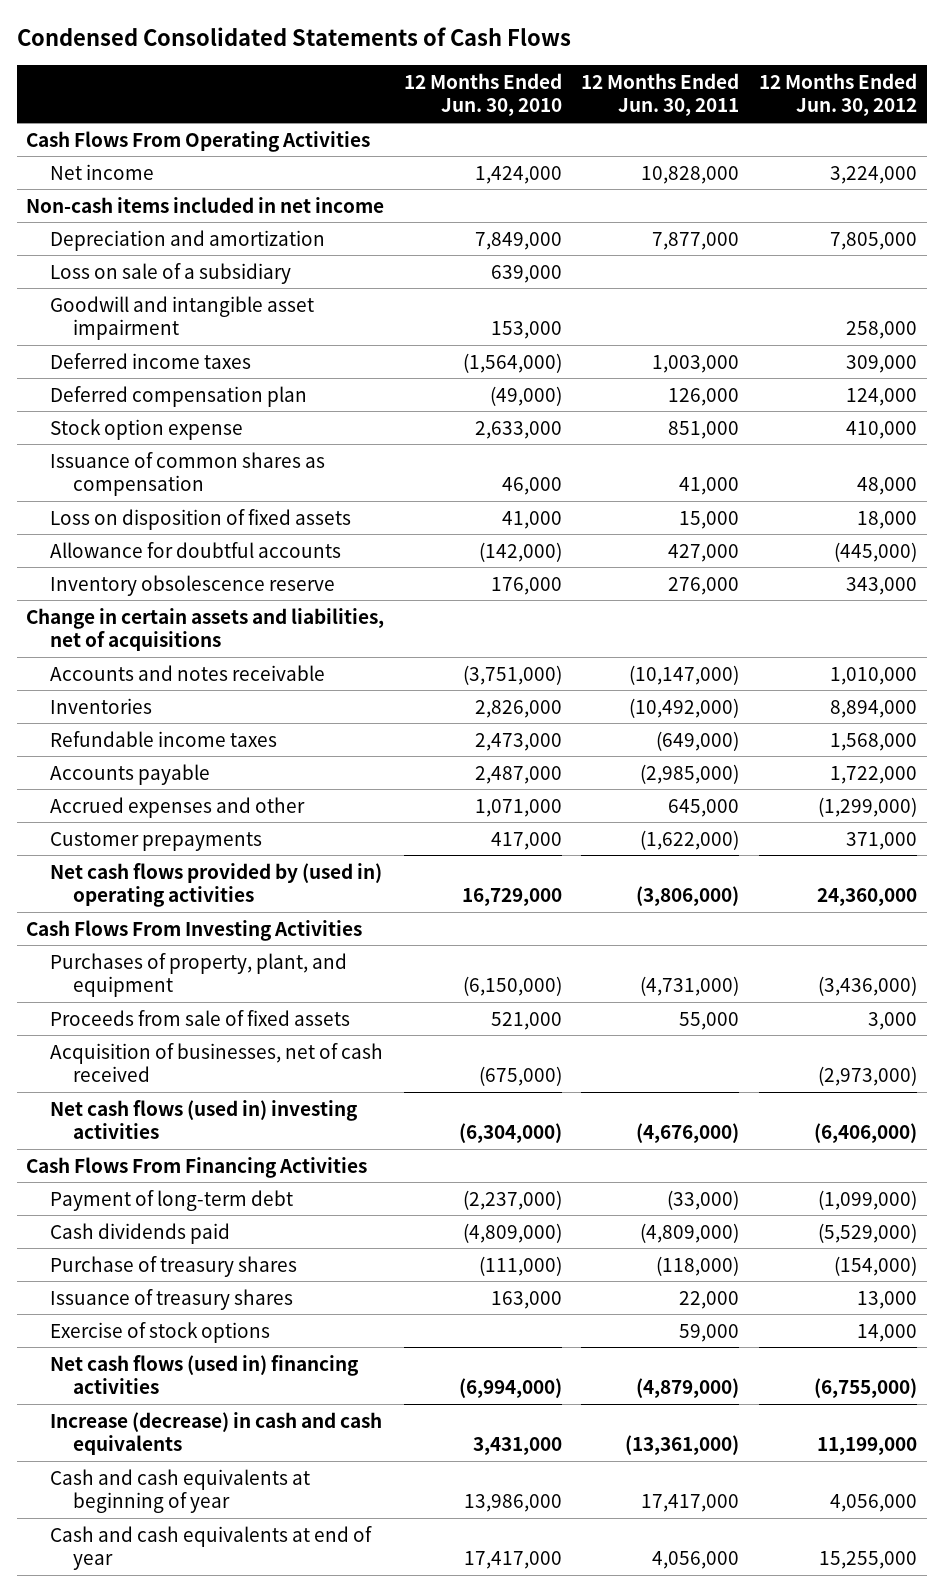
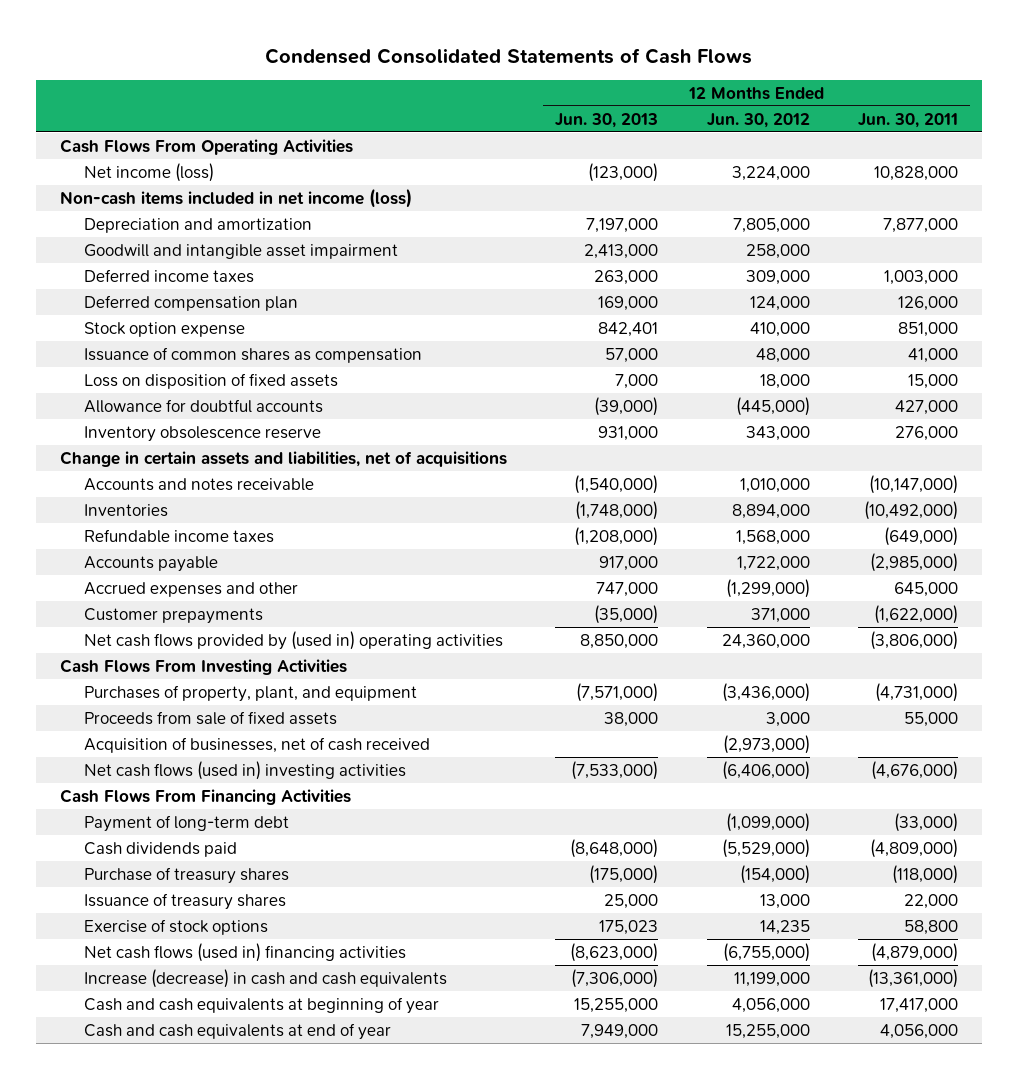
[403,72,562,117] 12 Months Ended Jun. 30, 2010 -> none
none -> [555,112,659,128] Jun. 30, 2013
[49,163,154,180] Net income -> [83,162,214,182] Net income (loss)
[26,196,385,213] Non-cash items included in net income -> [60,187,413,208] Non-cash items included in net income (loss)
[49,262,291,284] Loss on sale of a subsidiary -> none
[679,1323,740,1342] 59,000 -> [903,919,958,935] 58,800
[856,1323,917,1342] 14,000 -> [759,919,810,935] 14,235

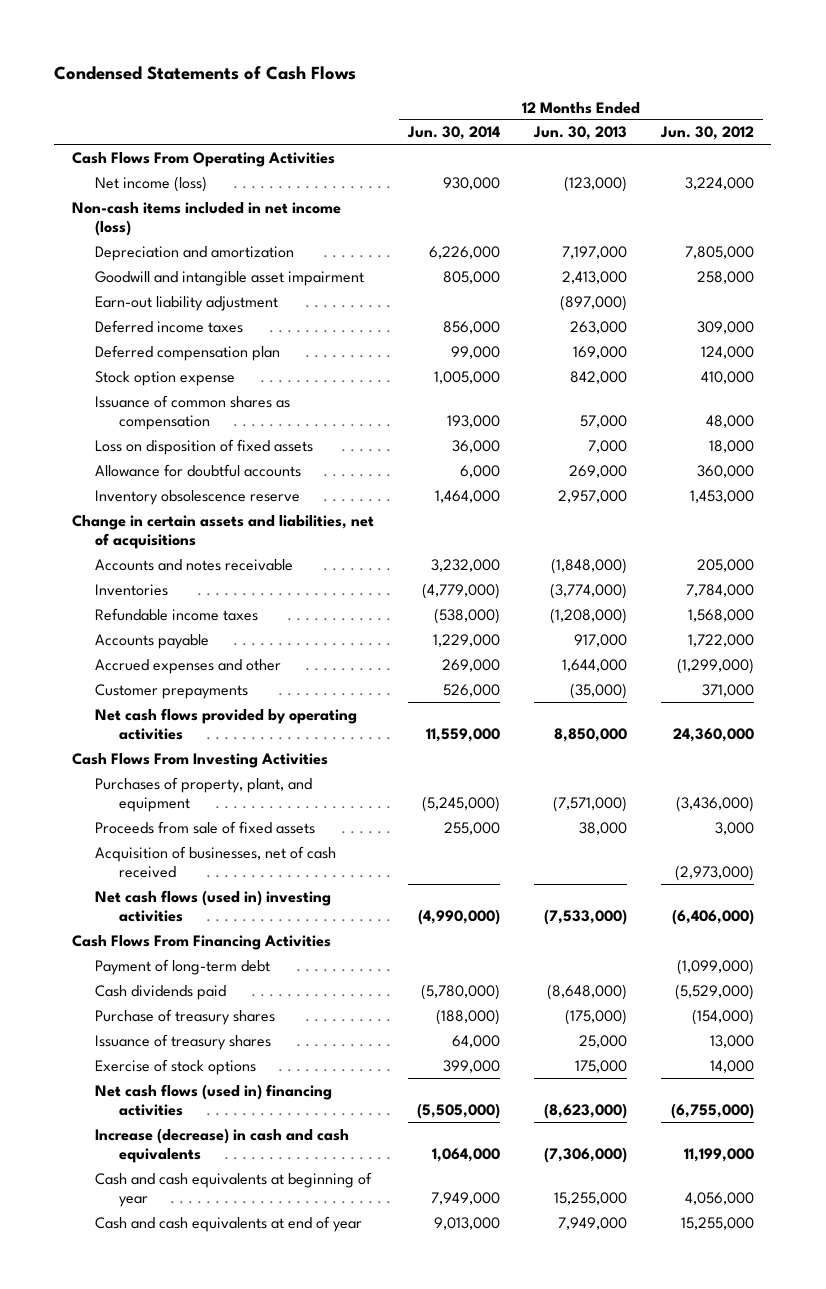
[264,47,752,64] Condensed Consolidated Statements of Cash Flows -> [54,66,357,81] Condensed Statements of Cash Flows
[857,112,958,128] Jun. 30, 2011 -> none
none -> [406,126,500,141] Jun. 30, 2014
none -> [95,295,279,311] Earn-out liability adjustment
[598,321,659,337] 842,401 -> [569,370,627,384] 842,000
[594,396,659,416] (39,000) -> [568,464,627,478] 269,000
[735,396,810,416] (445,000) -> [697,464,755,478] 360,000
[598,425,659,441] 931,000 -> [557,489,627,503] 2,957,000
[745,425,810,441] 343,000 -> [690,489,755,503] 1,453,000
[574,474,659,494] (1,540,000) -> [550,557,627,574] (1,848,000)
[739,477,810,493] 1,010,000 -> [697,558,755,572] 205,000
[575,500,659,520] (1,748,000) -> [549,582,627,599] (3,774,000)
[731,503,810,519] 8,894,000 -> [686,583,755,597] 7,784,000
[596,581,659,597] 747,000 -> [561,658,627,672] 1,644,000
[83,630,503,650] Net cash flows provided by (used in) operating activities -> [95,707,358,741] Net cash flows provided by operating activities
[599,919,659,935] 175,023 -> [574,1059,627,1073] 175,000
[759,919,810,935] 14,235 -> [710,1059,755,1073] 14,000

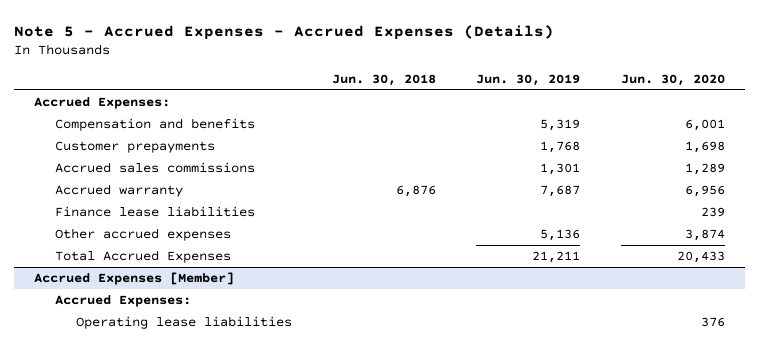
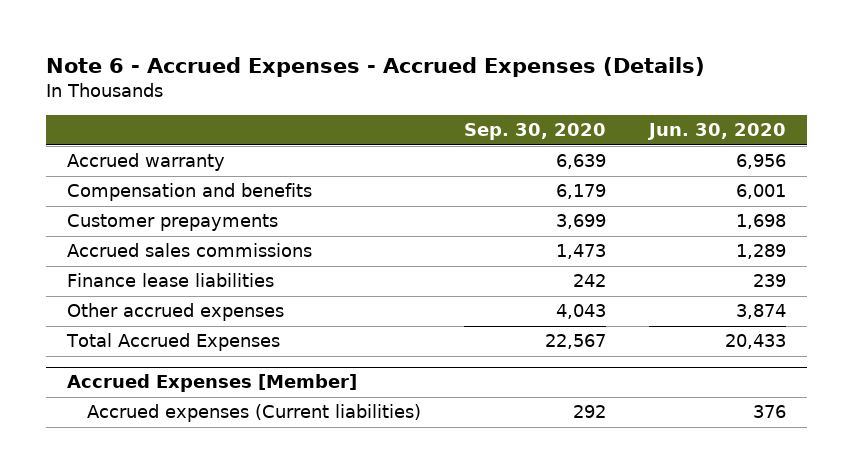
[14,24,555,40] Note 5 - Accrued Expenses - Accrued Expenses (Details) -> [45,57,705,78] Note 6 - Accrued Expenses - Accrued Expenses (Details)
[331,73,436,86] Jun. 30, 2018 -> none
[476,73,581,86] Jun. 30, 2019 -> none
none -> [464,123,607,141] Sep. 30, 2020
[34,96,171,109] Accrued Expenses: -> none
[54,183,183,197] Accrued warranty -> [66,153,225,172] Accrued warranty
[54,294,191,307] Accrued Expenses: -> none
[75,315,292,329] Operating lease liabilities -> [87,404,422,423] Accrued expenses (Current liabilities)

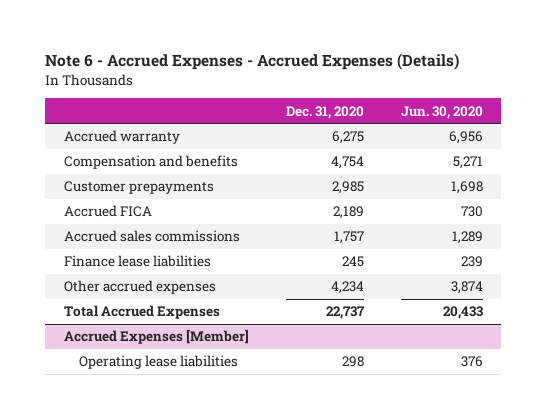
[464,123,607,141] Sep. 30, 2020 -> none
none -> [285,105,364,119] Dec. 31, 2020
[735,184,786,200] 6,001 -> [452,156,483,170] 5,271
none -> [63,205,152,218] Accrued FICA
[87,404,422,423] Accrued expenses (Current liabilities) -> [79,355,239,370] Operating lease liabilities

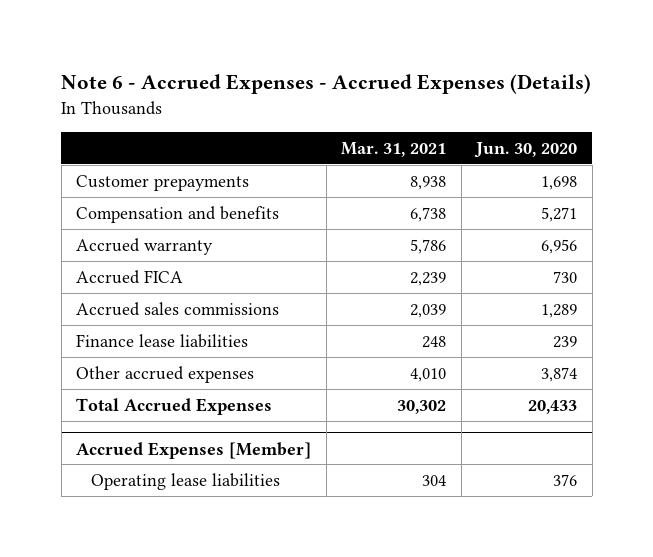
[285,105,364,119] Dec. 31, 2020 -> none
none -> [341,141,447,157] Mar. 31, 2021
[63,155,238,170] Compensation and benefits -> [76,205,280,223] Compensation and benefits
[63,130,180,145] Accrued warranty -> [76,237,214,255] Accrued warranty

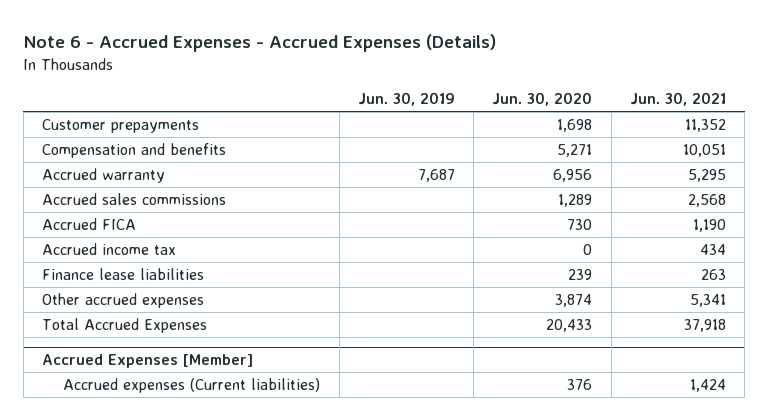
[341,141,447,157] Mar. 31, 2021 -> none
none -> [357,92,455,107] Jun. 30, 2019
none -> [629,92,726,107] Jun. 30, 2021
[76,269,184,284] Accrued FICA -> [41,218,136,231] Accrued FICA
none -> [41,243,176,256] Accrued income tax
[90,472,280,490] Operating lease liabilities -> [63,378,321,394] Accrued expenses (Current liabilities)

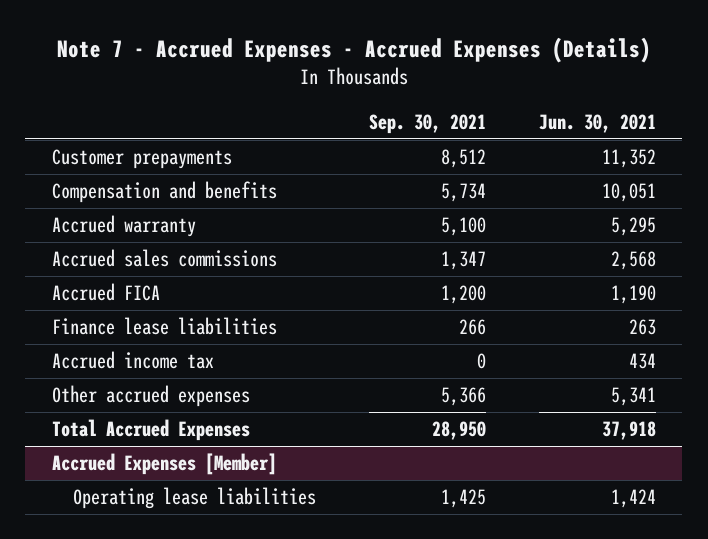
[23,34,497,53] Note 6 - Accrued Expenses - Accrued Expenses (Details) -> [56,36,651,63] Note 7 - Accrued Expenses - Accrued Expenses (Details)
[357,92,455,107] Jun. 30, 2019 -> none
[492,92,593,107] Jun. 30, 2020 -> none
none -> [368,113,486,134] Sep. 30, 2021
[41,243,176,256] Accrued income tax -> [51,351,214,370] Accrued income tax
[63,378,321,394] Accrued expenses (Current liabilities) -> [73,487,317,510] Operating lease liabilities

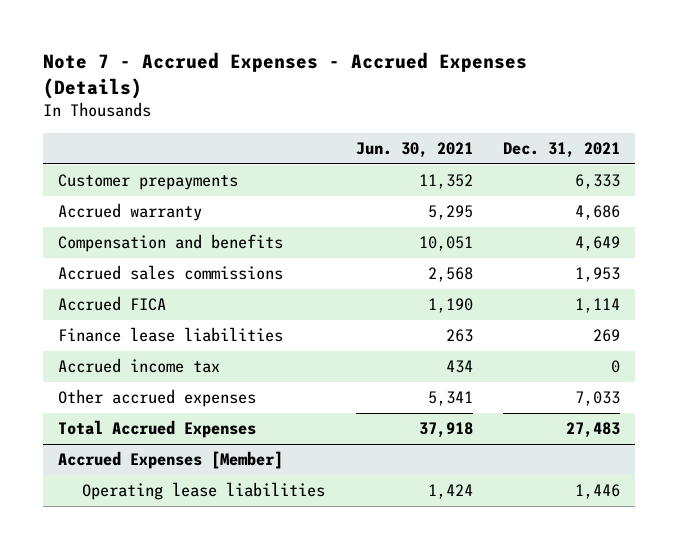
[368,113,486,134] Sep. 30, 2021 -> none
none -> [502,142,620,159] Dec. 31, 2021
[51,181,277,204] Compensation and benefits -> [57,234,283,253] Compensation and benefits

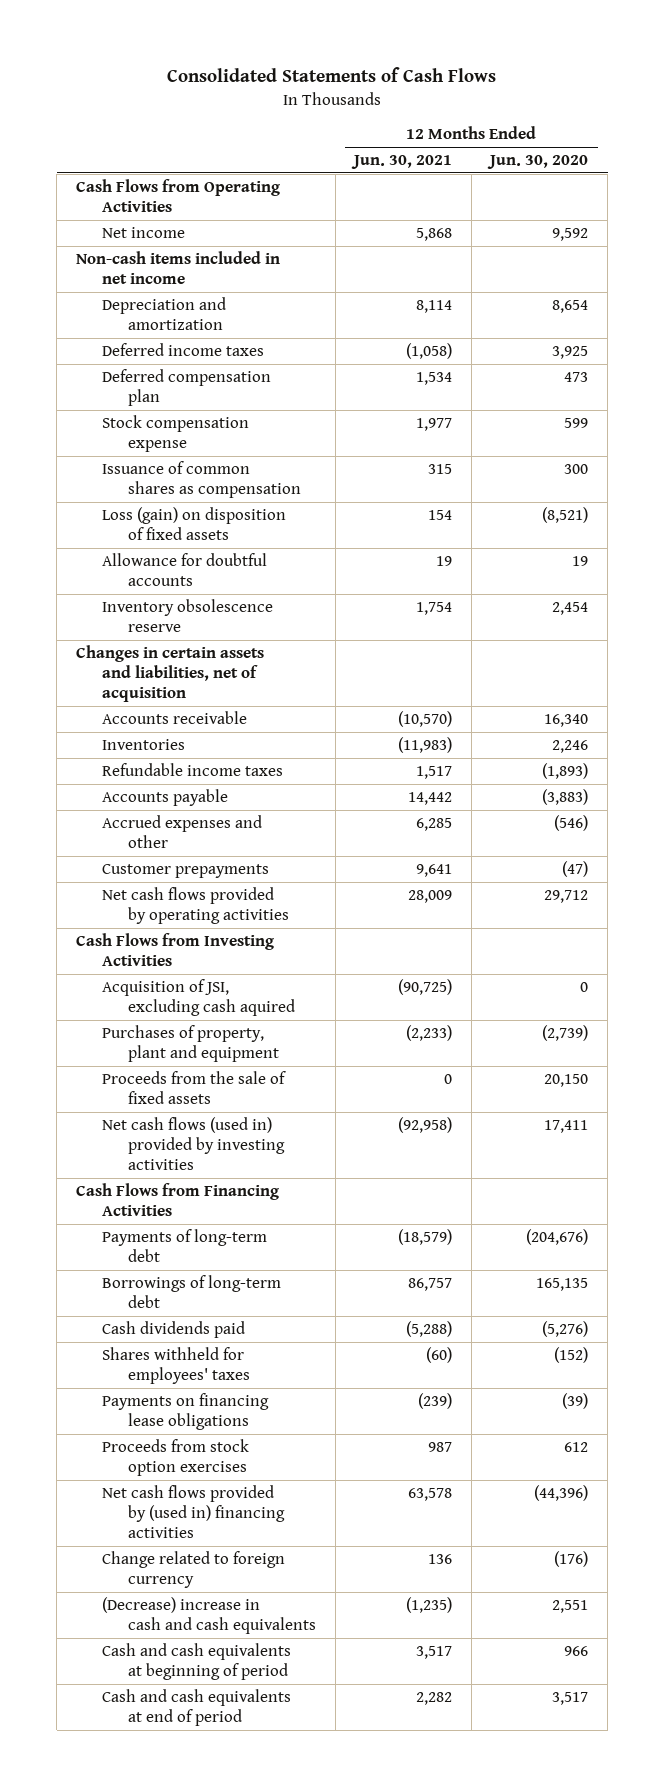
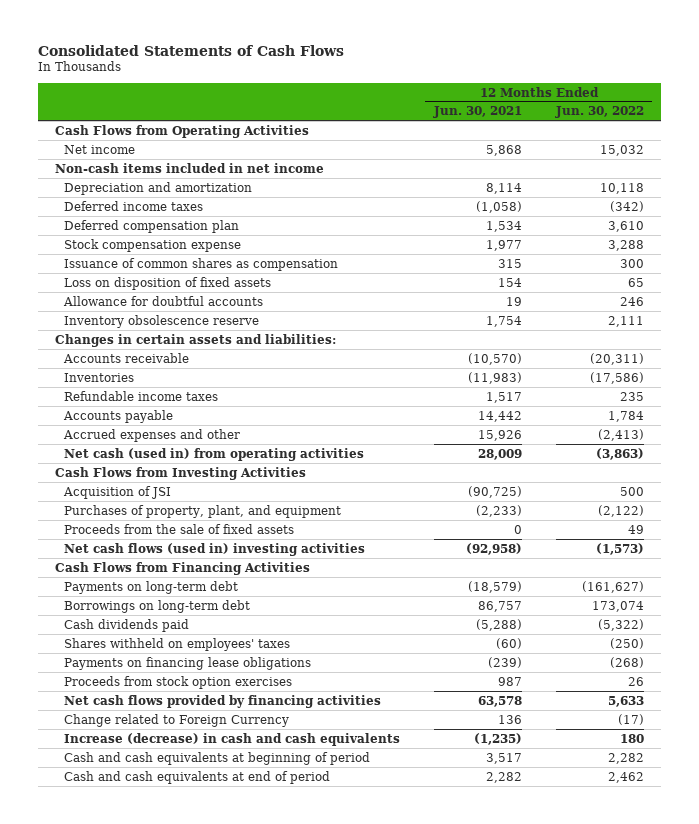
[487,155,589,170] Jun. 30, 2020 -> none
none -> [554,106,644,119] Jun. 30, 2022
[101,507,286,540] Loss (gain) on disposition of fixed assets -> [63,276,271,290] Loss on disposition of fixed assets
[75,645,264,702] Changes in certain assets and liabilities, net of acquisition -> [54,333,336,347] Changes in certain assets and liabilities:
[101,864,269,879] Customer prepayments -> none
[416,818,453,832] 6,285 -> [477,429,522,441] 15,926
[101,887,289,924] Net cash flows provided by operating activities -> [63,447,364,461] Net cash (used in) from operating activities
[101,979,295,1016] Acquisition of JSI, excluding cash aquired -> [62,485,171,499] Acquisition of JSI
[101,1025,279,1062] Purchases of property, plant and equipment -> [63,504,341,518] Purchases of property, plant, and equipment
[101,1117,285,1170] Net cash flows (used in) provided by investing activities -> [63,542,365,556] Net cash flows (used in) investing activities
[101,1229,267,1262] Payments of long-term debt -> [63,580,238,594] Payments on long-term debt
[101,1275,281,1308] Borrowings of long-term debt -> [63,599,250,613] Borrowings on long-term debt
[101,1347,250,1384] Shares withheld for employees' taxes -> [63,637,290,651] Shares withheld on employees' taxes
[101,1485,285,1538] Net cash flows provided by (used in) financing activities -> [63,694,381,708] Net cash flows provided by financing activities
[101,1551,285,1588] Change related to foreign currency -> [63,713,289,727] Change related to Foreign Currency
[101,1597,316,1634] (Decrease) increase in cash and cash equivalents -> [63,732,400,746] Increase (decrease) in cash and cash equivalents

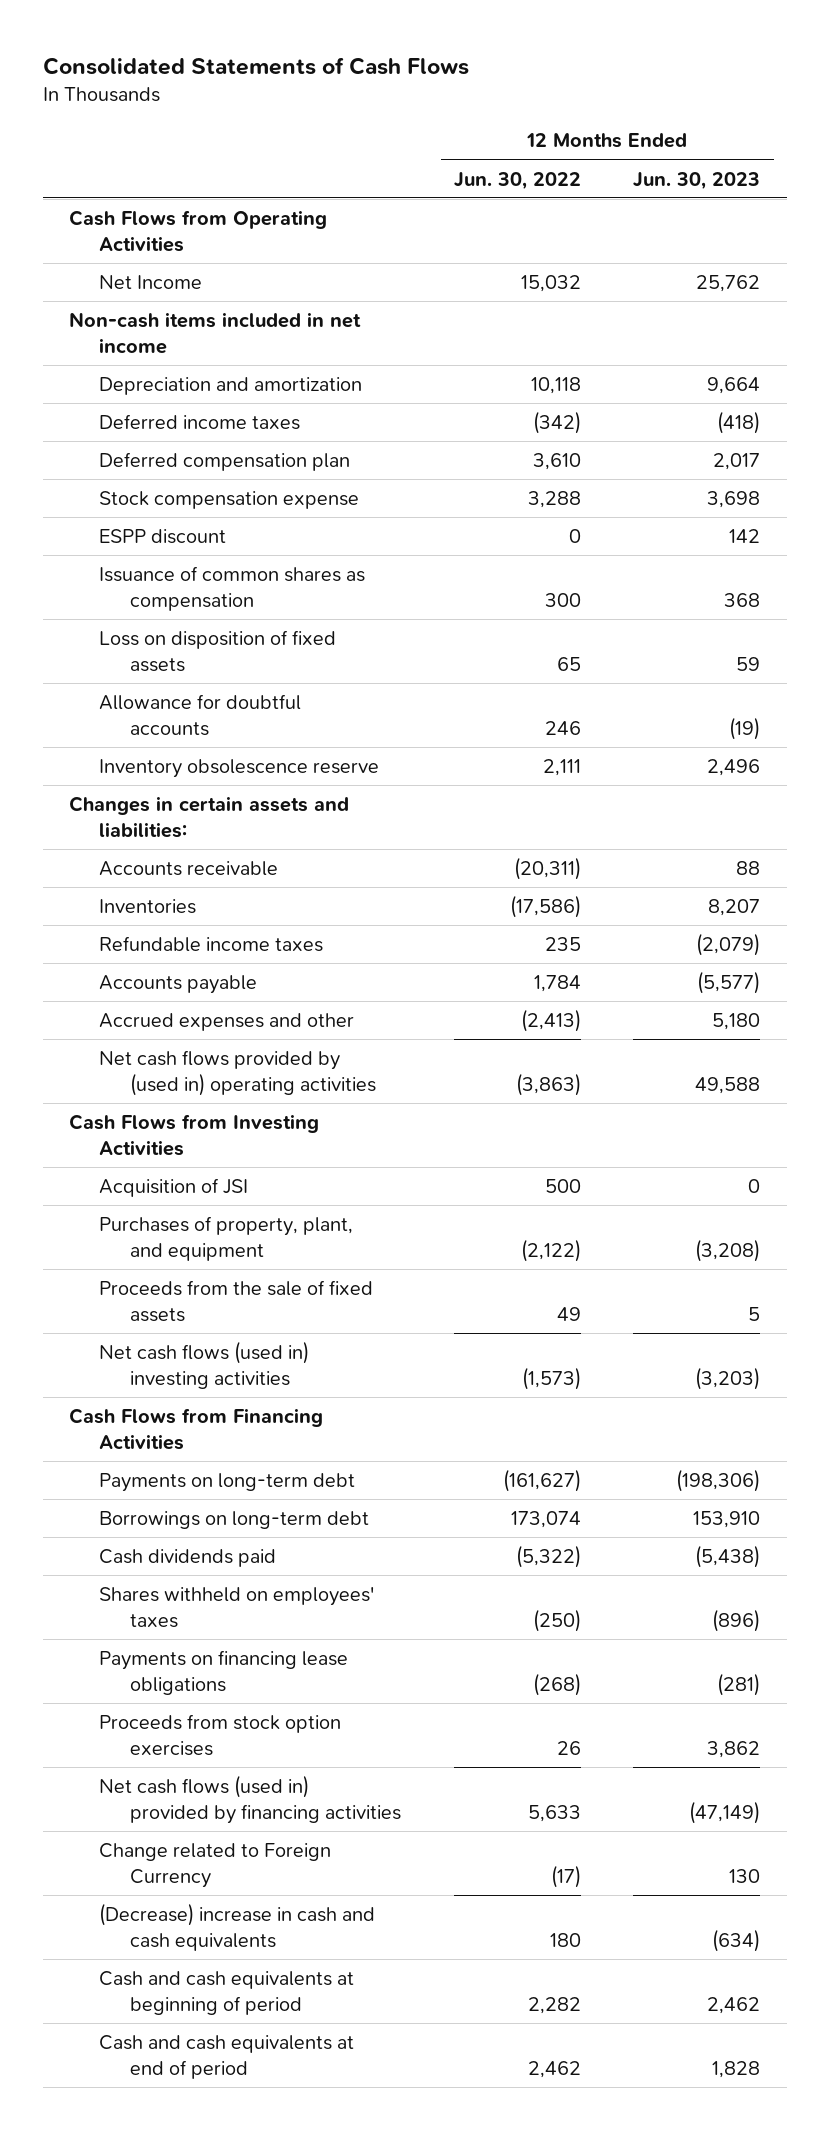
[432,106,522,119] Jun. 30, 2021 -> none
none -> [633,171,761,190] Jun. 30, 2023
[63,144,135,154] Net income -> [99,274,203,289] Net Income
none -> [99,528,227,544] ESPP discount
[63,447,364,461] Net cash (used in) from operating activities -> [99,1049,377,1097] Net cash flows provided by (used in) operating activities
[63,694,381,708] Net cash flows provided by financing activities -> [99,1774,402,1825] Net cash flows (used in) provided by financing activities
[63,732,400,746] Increase (decrease) in cash and cash equivalents -> [99,1902,376,1952] (Decrease) increase in cash and cash equivalents

